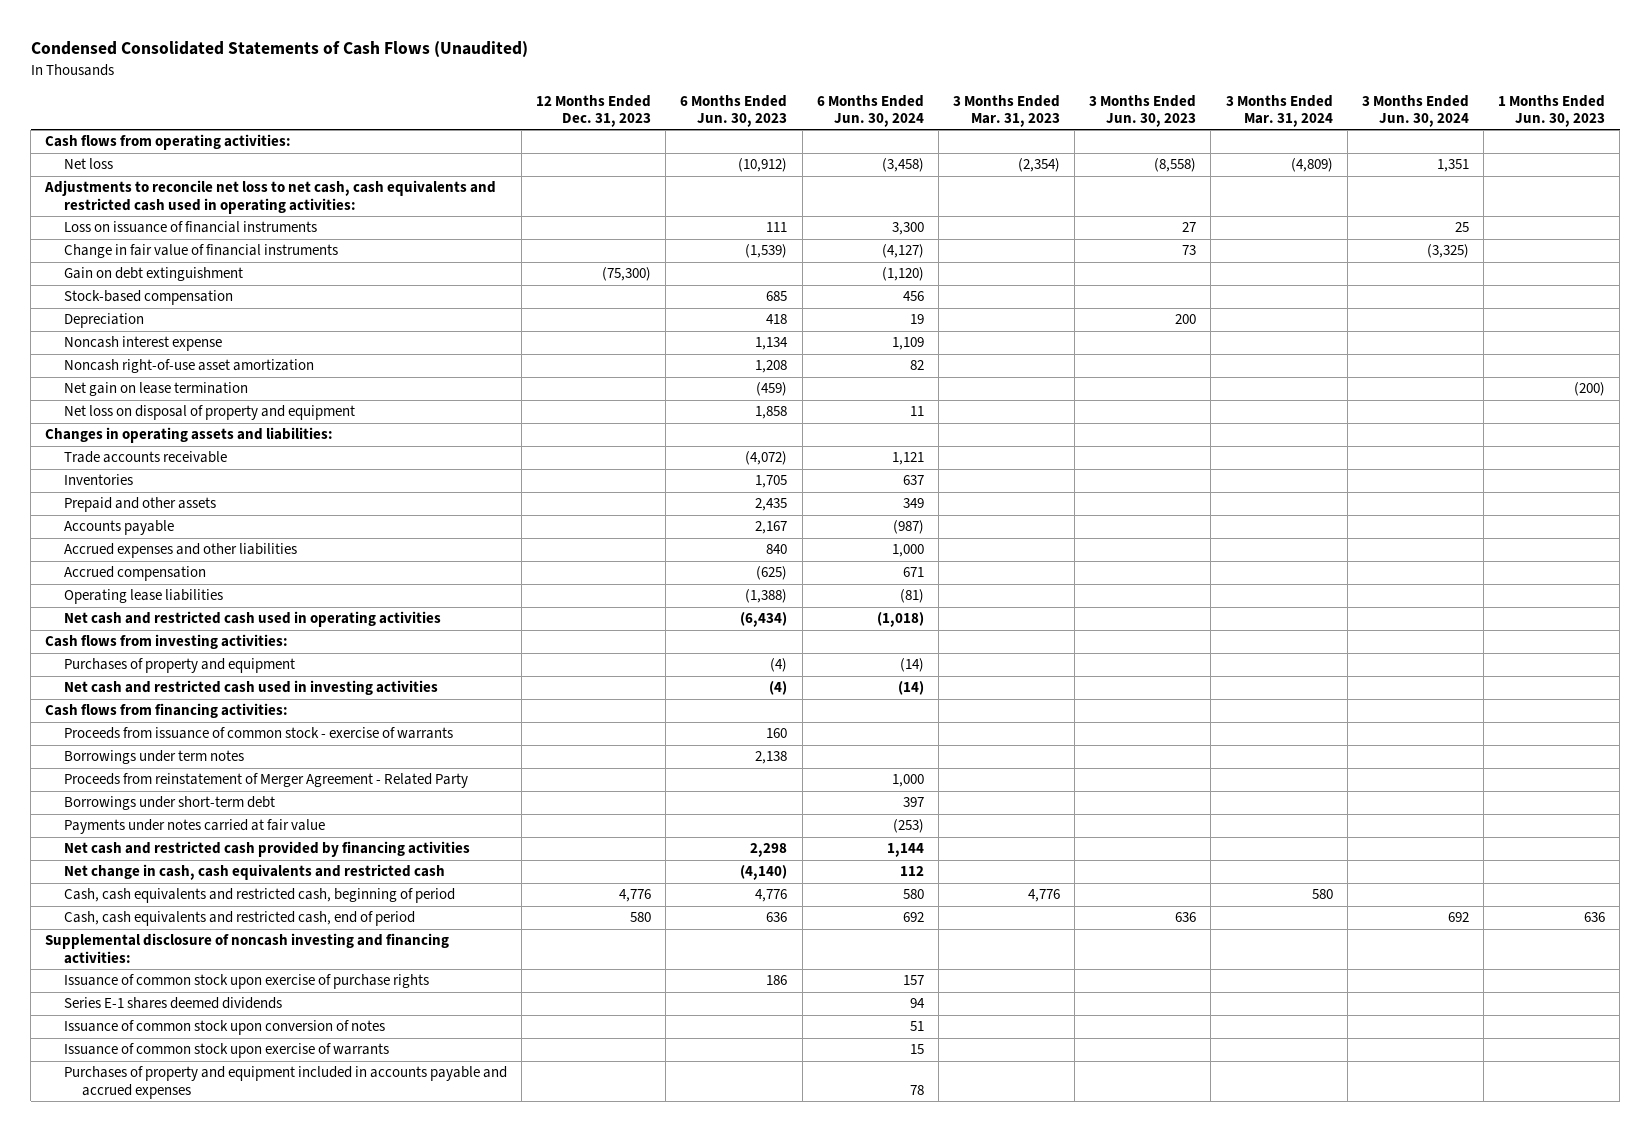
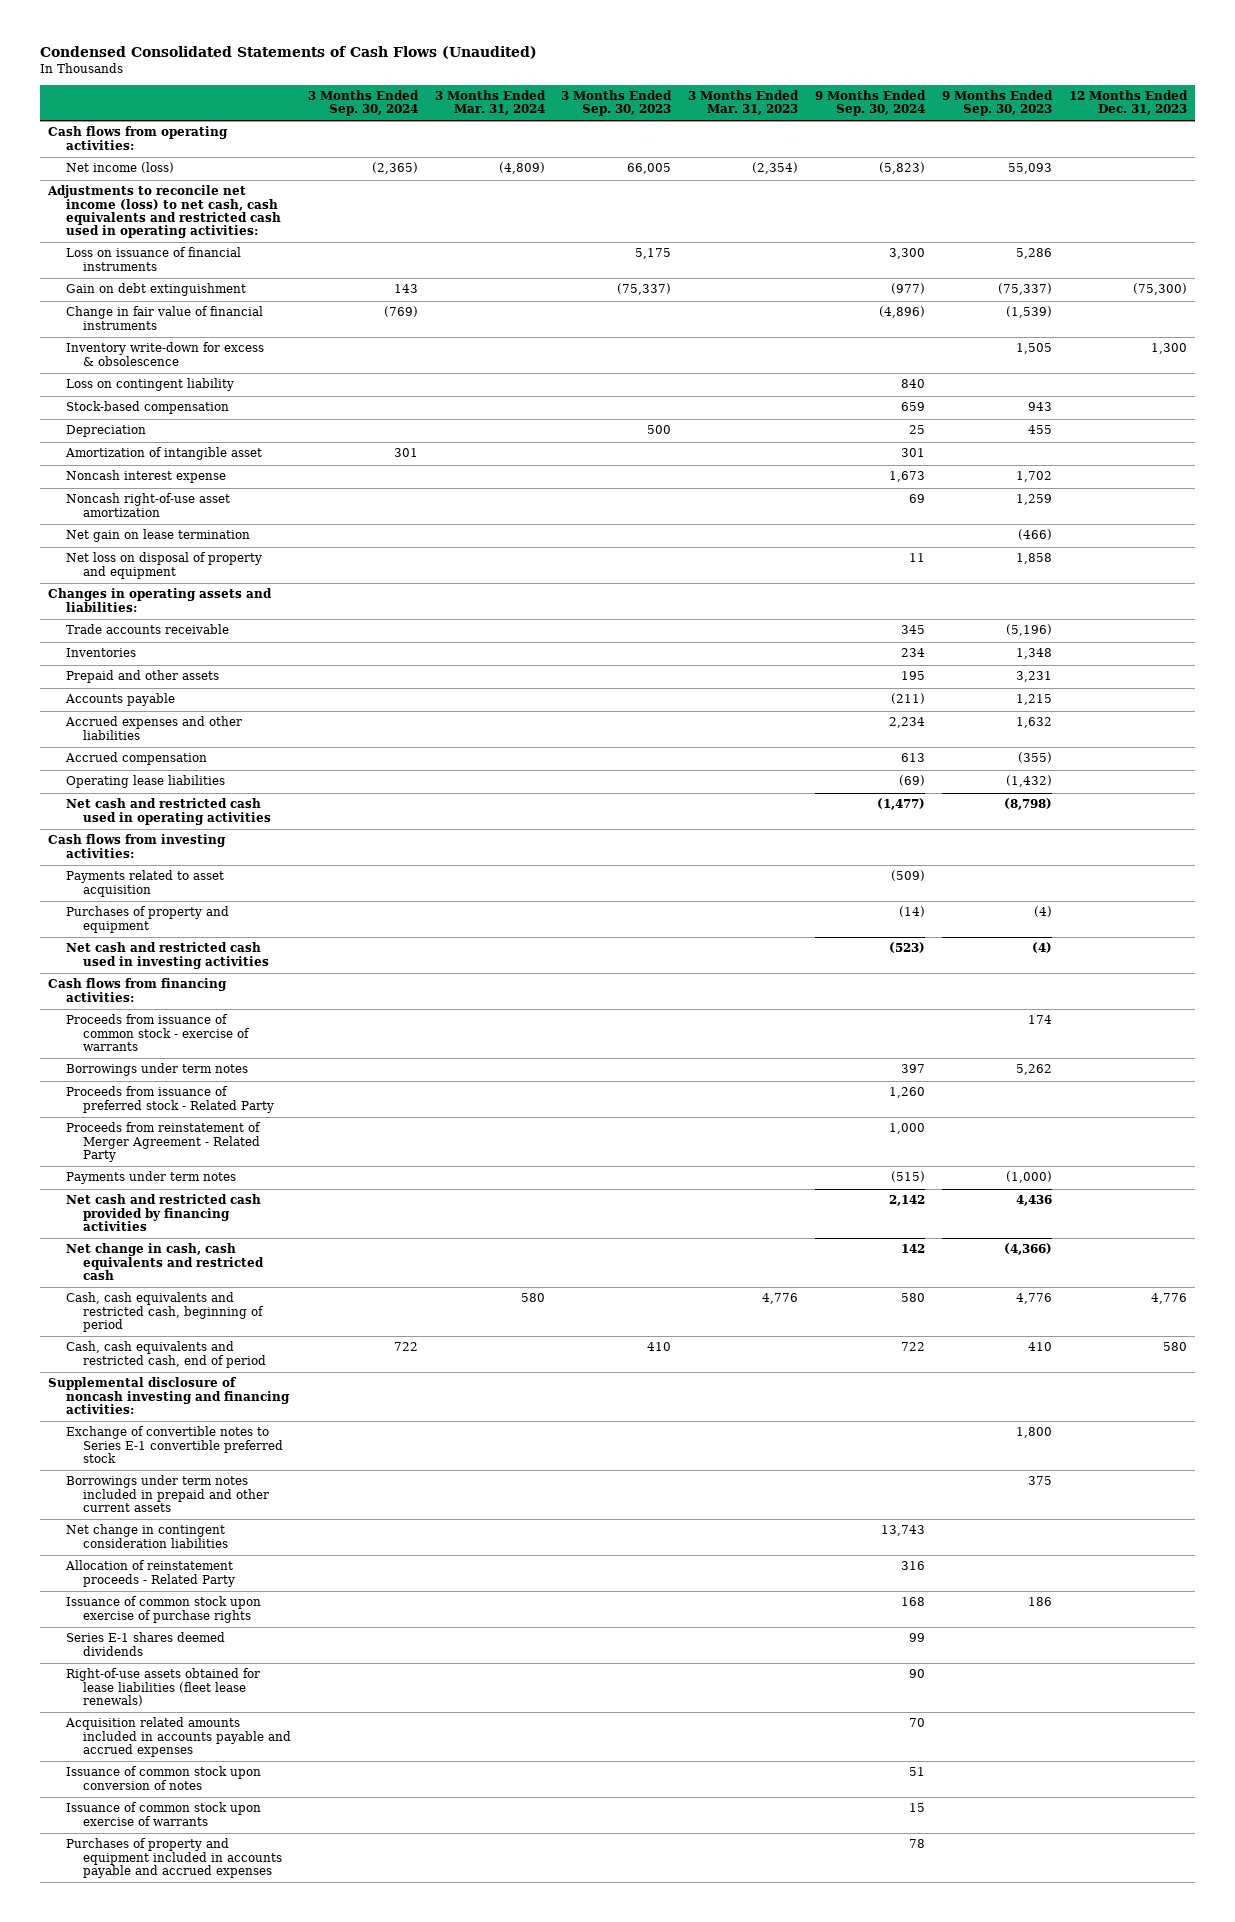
[680,94,788,128] 6 Months Ended Jun. 30, 2023 -> none
[816,94,924,128] 6 Months Ended Jun. 30, 2024 -> none
[1089,94,1197,128] 3 Months Ended Jun. 30, 2023 -> none
[1361,94,1469,128] 3 Months Ended Jun. 30, 2024 -> none
[1498,94,1606,128] 1 Months Ended Jun. 30, 2023 -> none
none -> [307,90,419,117] 3 Months Ended Sep. 30, 2024
none -> [561,90,673,117] 3 Months Ended Sep. 30, 2023
none -> [814,90,926,117] 9 Months Ended Sep. 30, 2024
none -> [941,90,1053,117] 9 Months Ended Sep. 30, 2023
[63,158,113,170] Net loss -> [65,162,174,174] Net income (loss)
[44,180,497,214] Adjustments to reconcile net loss to net cash, cash equivalents and restricted cash used in operating activities: -> [46,185,281,239] Adjustments to reconcile net income (loss) to net cash, cash equivalents and restricted cash used in operating activities:
[63,244,338,259] Change in fair value of financial instruments -> [65,306,263,330] Change in fair value of financial instruments
none -> [65,342,264,366] Inventory write-down for excess & obsolescence
none -> [65,378,234,392] Loss on contingent liability
none -> [64,447,262,461] Amortization of intangible asset
none -> [65,870,224,897] Payments related to asset acquisition
none -> [65,1086,275,1113] Proceeds from issuance of preferred stock - Related Party
[63,796,275,811] Borrowings under short-term debt -> none
[63,819,325,835] Payments under notes carried at fair value -> [65,1171,236,1185] Payments under term notes
none -> [65,1426,284,1464] Exchange of convertible notes to Series E-1 convertible preferred stock
none -> [65,1475,270,1513] Borrowings under term notes included in prepaid and other current assets
none -> [65,1524,229,1548] Net change in contingent consideration liabilities
none -> [64,1560,236,1587] Allocation of reinstatement proceeds - Related Party
none -> [65,1668,260,1707] Right-of-use assets obtained for lease liabilities (fleet lease renewals)
none -> [64,1717,292,1758] Acquisition related amounts included in accounts payable and accrued expenses

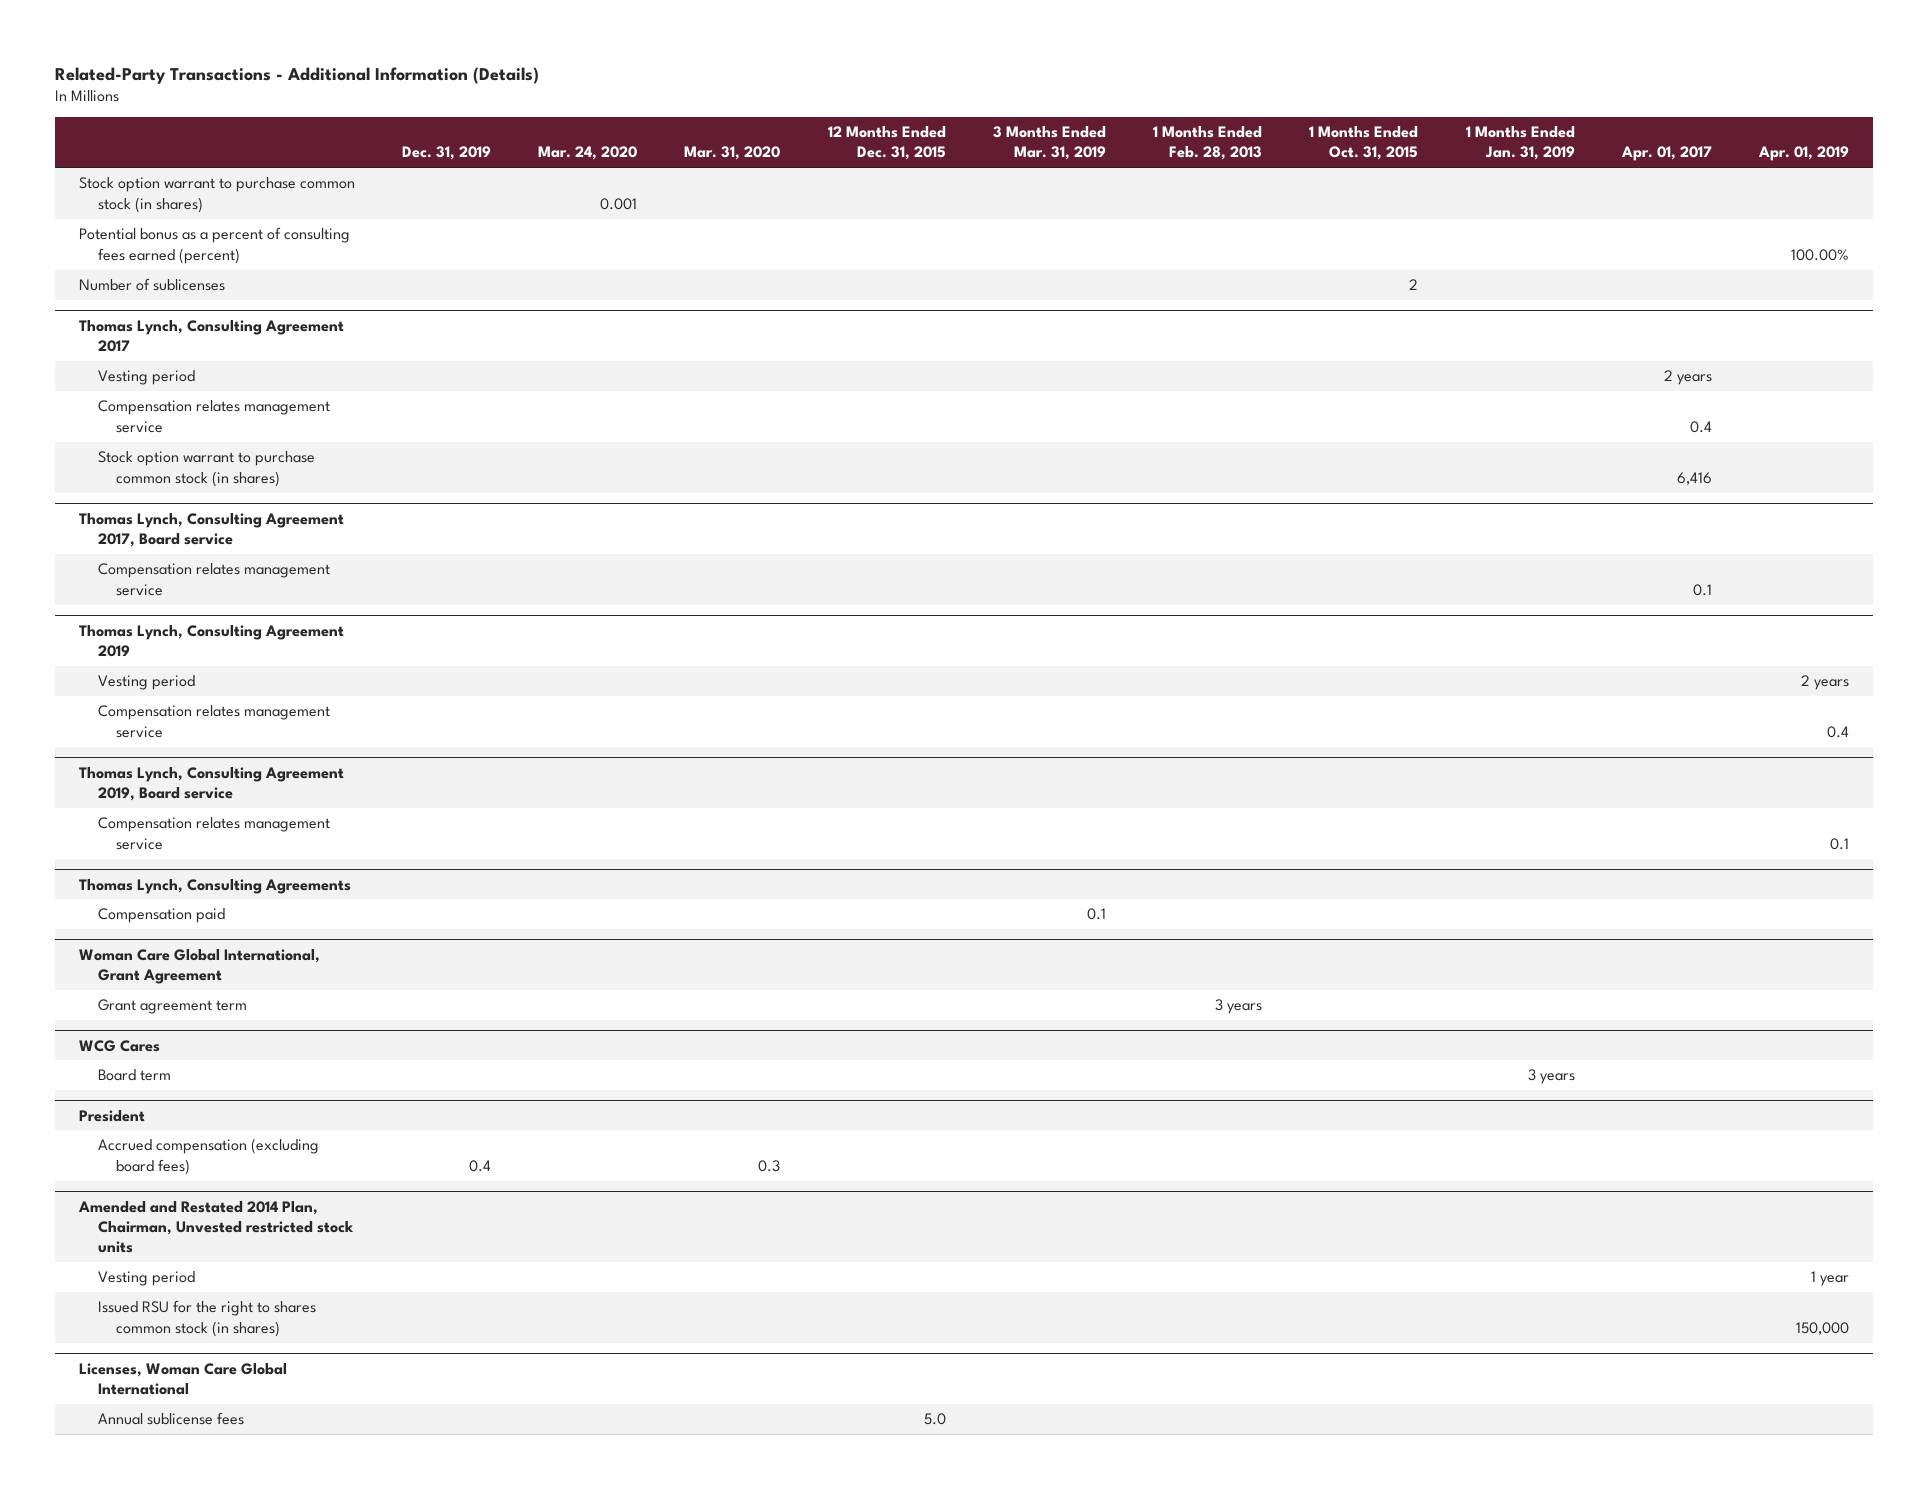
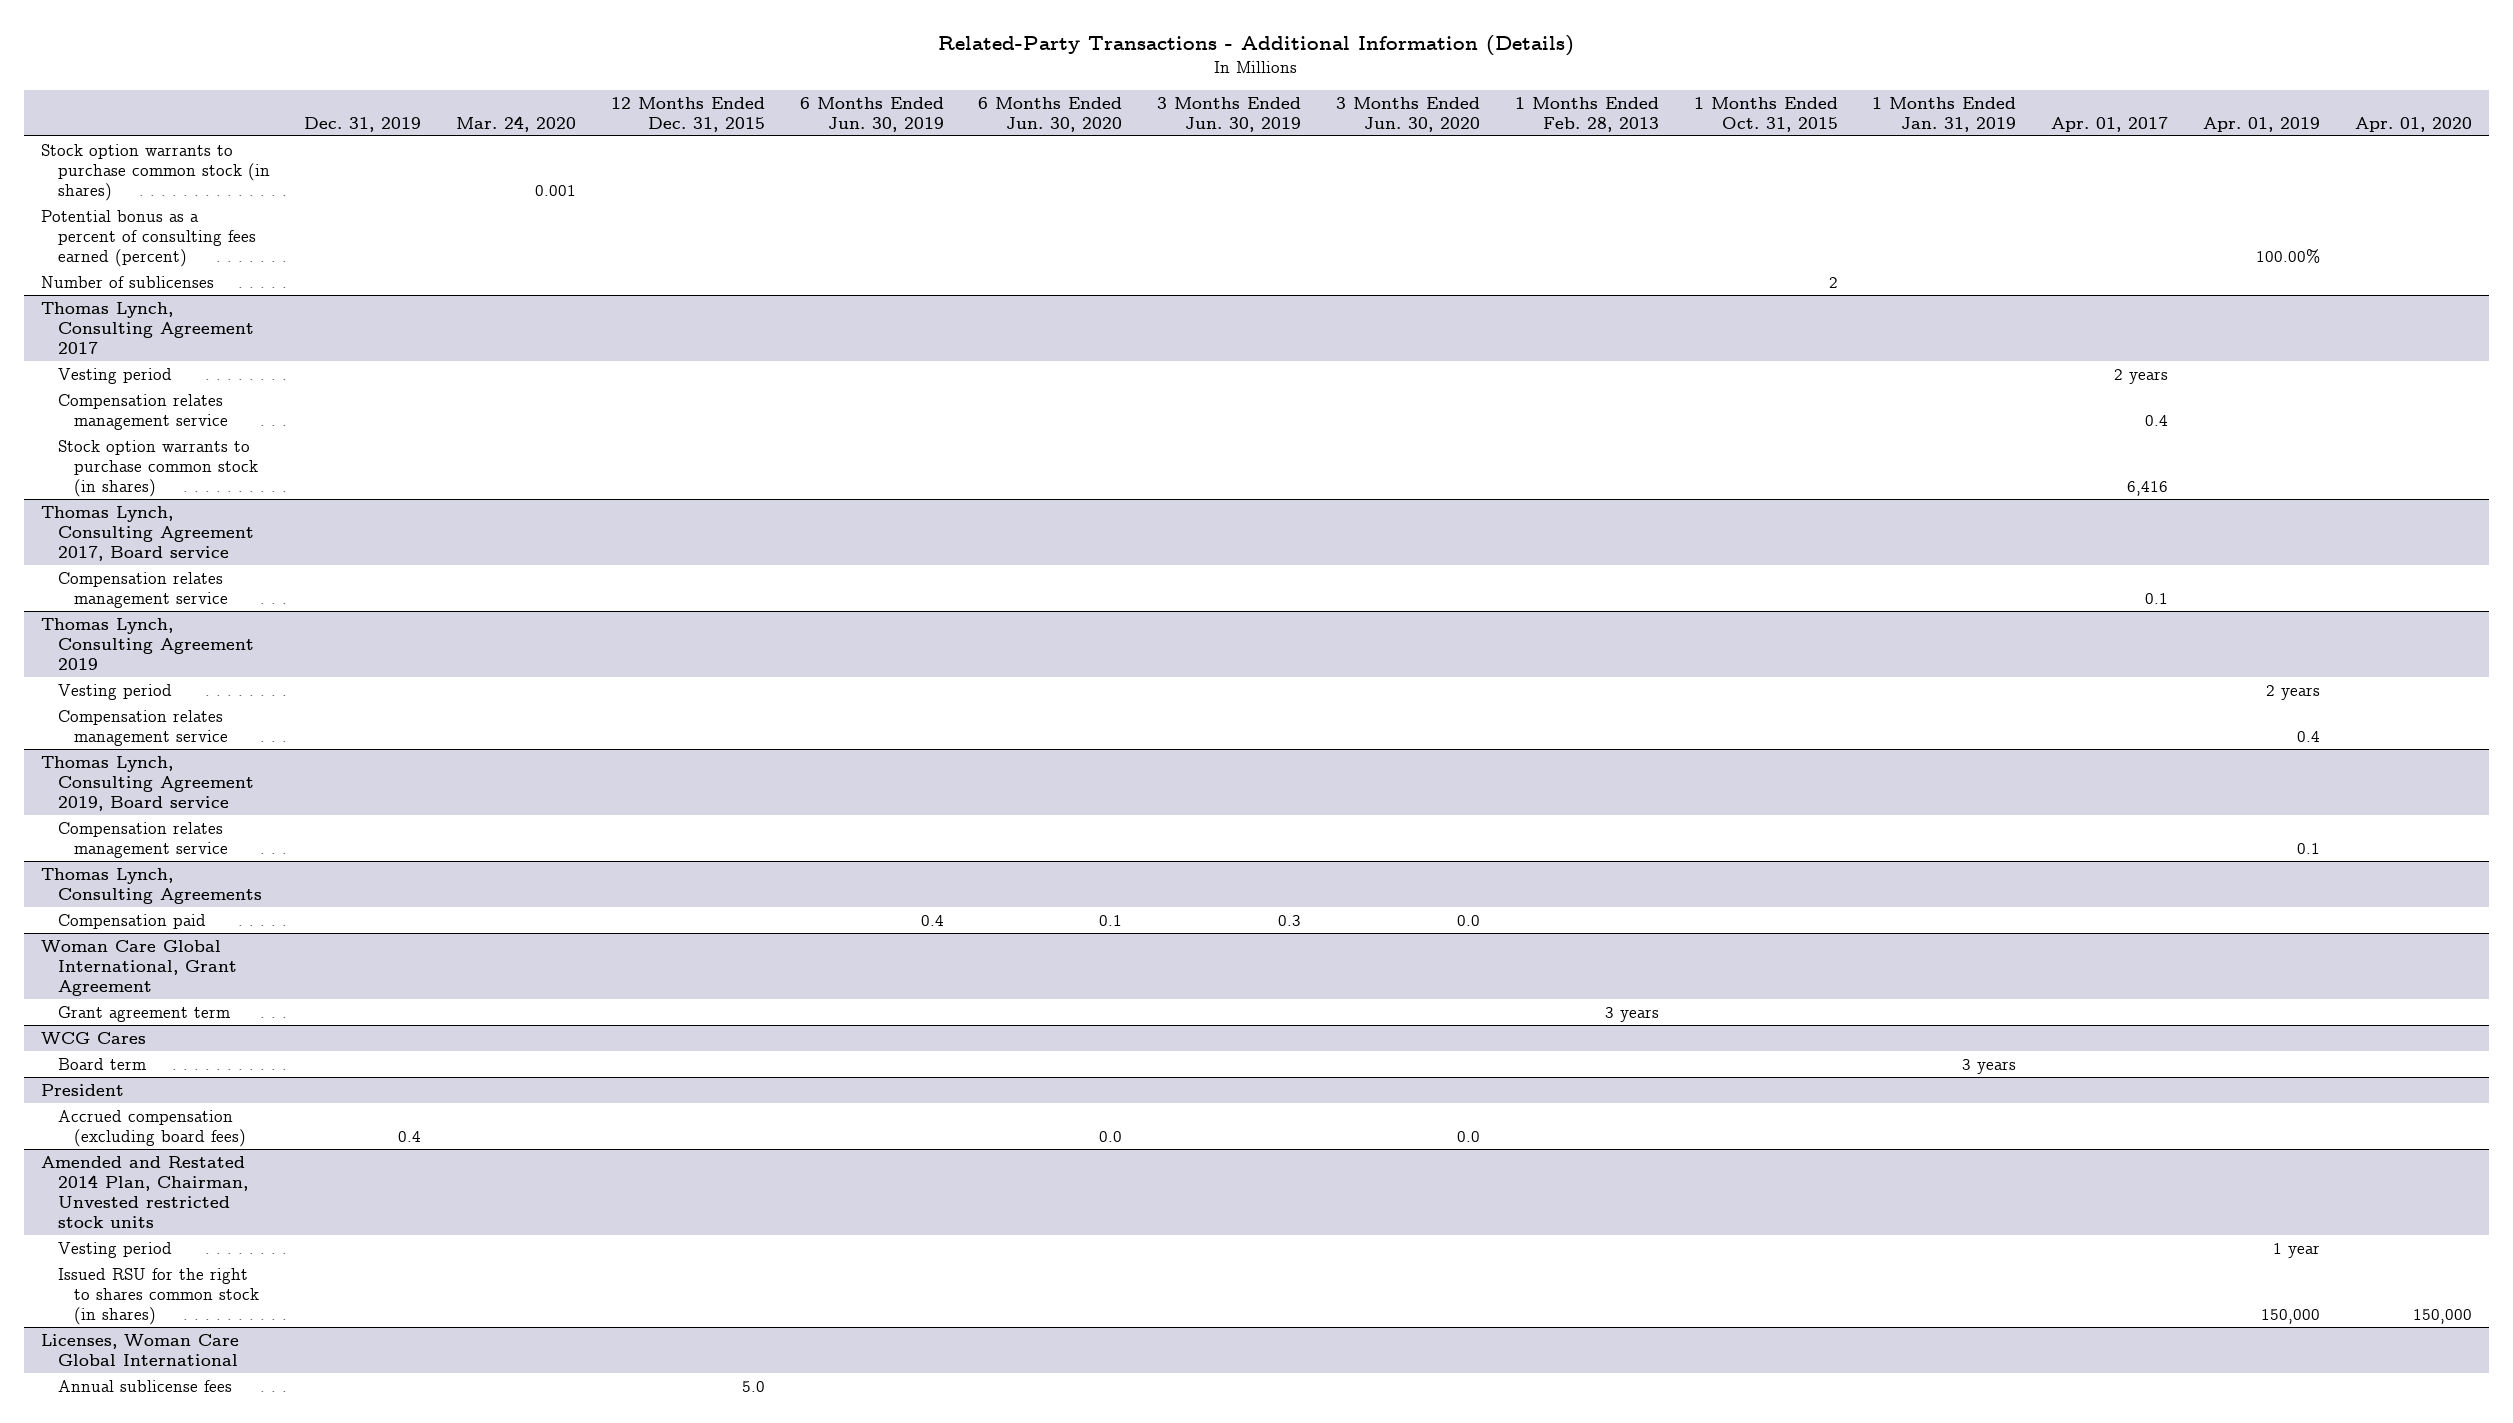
[684,146,781,161] Mar. 31, 2020 -> none
[992,126,1106,161] 3 Months Ended Mar. 31, 2019 -> none
none -> [799,96,944,132] 6 Months Ended Jun. 30, 2019
none -> [978,96,1123,132] 6 Months Ended Jun. 30, 2020
none -> [1157,96,1302,132] 3 Months Ended Jun. 30, 2019
none -> [1335,96,1480,132] 3 Months Ended Jun. 30, 2020
none -> [2354,116,2472,132] Apr. 01, 2020
[78,177,355,213] Stock option warrant to purchase common stock (in shares) -> [41,143,270,201] Stock option warrants to purchase common stock (in shares)
[97,451,315,487] Stock option warrant to purchase common stock (in shares) -> [57,439,259,497] Stock option warrants to purchase common stock (in shares)

